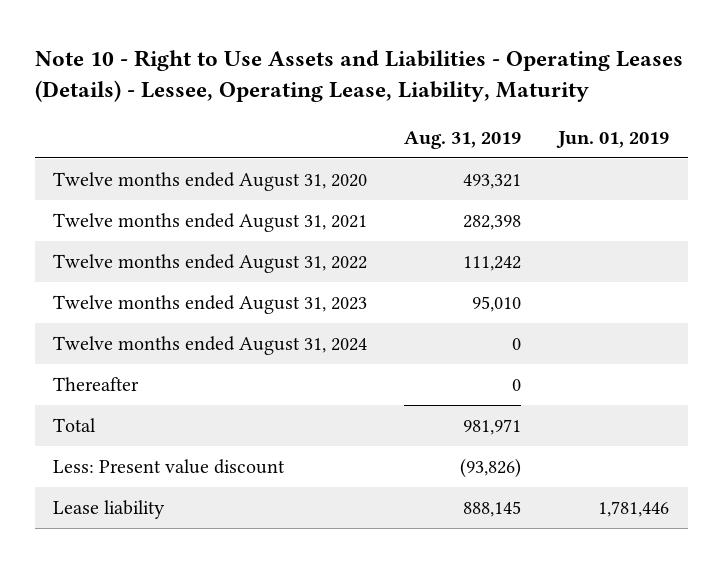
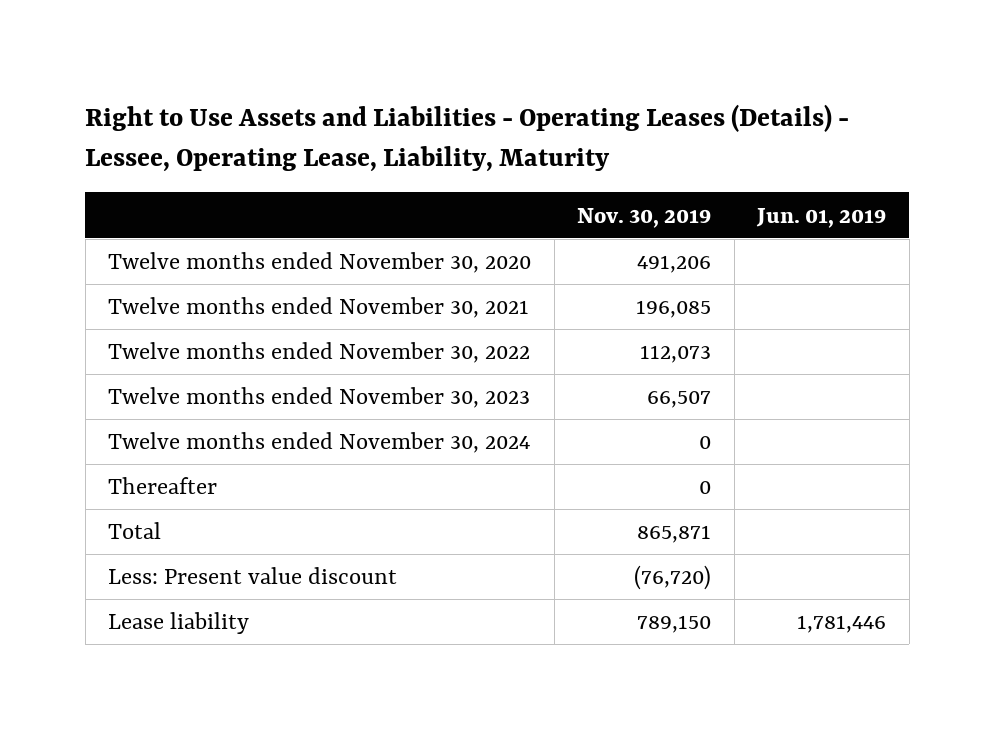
[34,49,683,103] Note 10 - Right to Use Assets and Liabilities - Operating Leases (Details) - Lessee, Operating Lease, Liability, Maturity -> [85,103,850,173] Right to Use Assets and Liabilities - Operating Leases (Details) - Lessee, Operating Lease, Liability, Maturity
[404,131,522,150] Aug. 31, 2019 -> none
none -> [577,207,712,228] Nov. 30, 2019
[53,171,368,191] Twelve months ended August 31, 2020 -> [108,252,532,274] Twelve months ended November 30, 2020
[53,212,368,232] Twelve months ended August 31, 2021 -> [108,297,530,319] Twelve months ended November 30, 2021
[53,253,368,273] Twelve months ended August 31, 2022 -> [108,342,531,364] Twelve months ended November 30, 2022
[53,294,368,314] Twelve months ended August 31, 2023 -> [108,387,531,409] Twelve months ended November 30, 2023
[53,335,368,355] Twelve months ended August 31, 2024 -> [108,432,531,454] Twelve months ended November 30, 2024

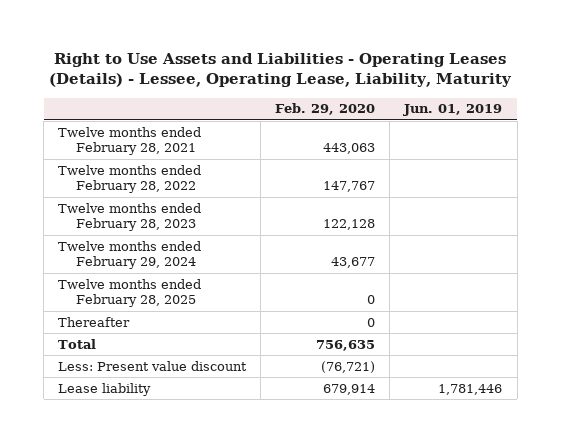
[577,207,712,228] Nov. 30, 2019 -> none
none -> [275,103,376,116] Feb. 29, 2020
[108,252,532,274] Twelve months ended November 30, 2020 -> [58,126,202,156] Twelve months ended February 28, 2021
[108,297,530,319] Twelve months ended November 30, 2021 -> [58,164,202,194] Twelve months ended February 28, 2022
[108,342,531,364] Twelve months ended November 30, 2022 -> [58,202,202,232] Twelve months ended February 28, 2023
[108,387,531,409] Twelve months ended November 30, 2023 -> [58,240,202,270] Twelve months ended February 29, 2024
[108,432,531,454] Twelve months ended November 30, 2024 -> [58,278,202,308] Twelve months ended February 28, 2025

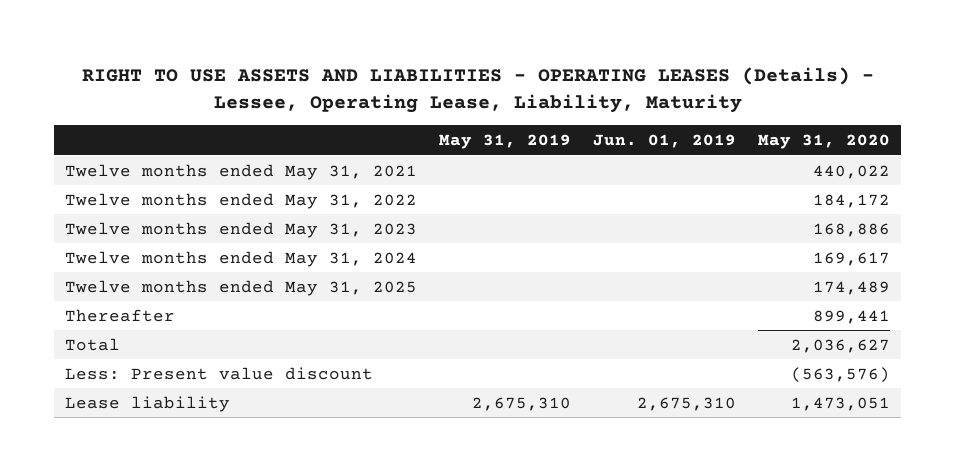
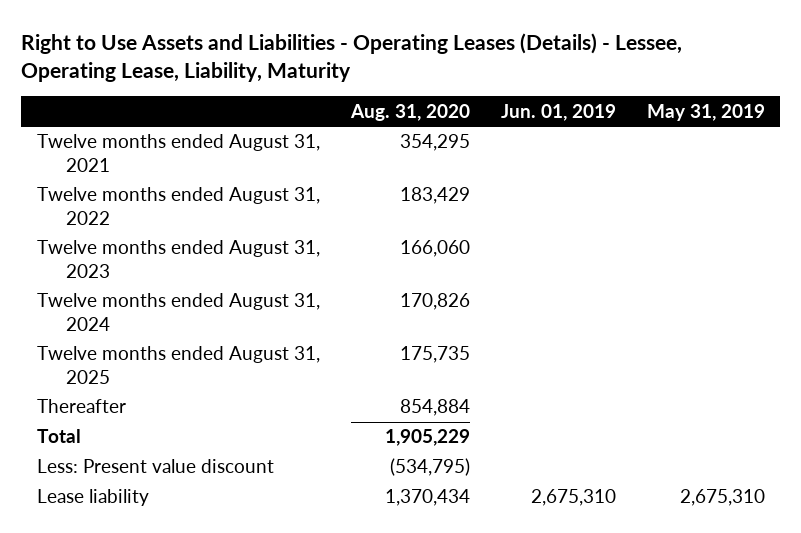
[81,67,874,114] RIGHT TO USE ASSETS AND LIABILITIES - OPERATING LEASES (Details) - Lessee, Operating Lease, Liability, Maturity -> [21,32,683,83] Right to Use Assets and Liabilities - Operating Leases (Details) - Lessee, Operating Lease, Liability, Maturity
[758,133,891,149] May 31, 2020 -> none
none -> [349,103,470,121] Aug. 31, 2020
[65,163,418,180] Twelve months ended May 31, 2021 -> [36,134,320,172] Twelve months ended August 31, 2021
[65,192,418,209] Twelve months ended May 31, 2022 -> [36,187,320,225] Twelve months ended August 31, 2022
[65,221,418,238] Twelve months ended May 31, 2023 -> [36,240,320,278] Twelve months ended August 31, 2023
[65,250,418,267] Twelve months ended May 31, 2024 -> [36,293,320,331] Twelve months ended August 31, 2024
[65,279,418,296] Twelve months ended May 31, 2025 -> [36,346,320,384] Twelve months ended August 31, 2025

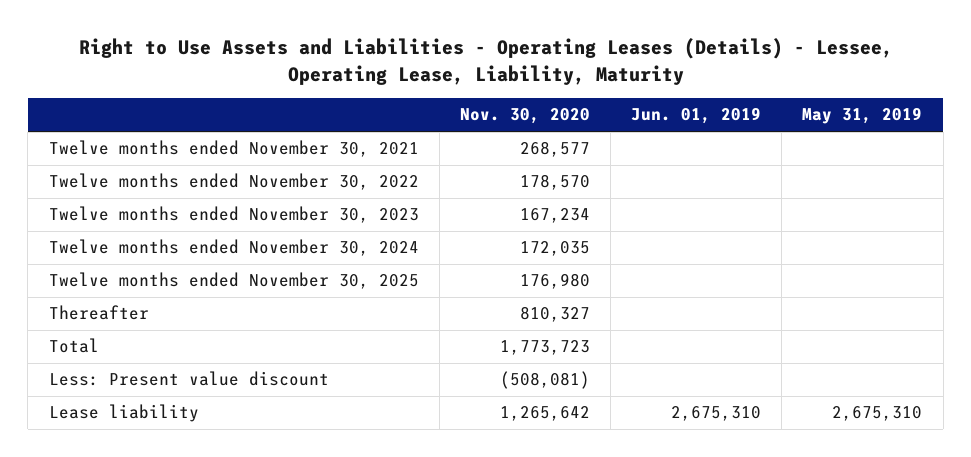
[349,103,470,121] Aug. 31, 2020 -> none
none -> [459,108,590,125] Nov. 30, 2020
[36,134,320,172] Twelve months ended August 31, 2021 -> [48,140,419,158] Twelve months ended November 30, 2021
[36,187,320,225] Twelve months ended August 31, 2022 -> [48,173,419,191] Twelve months ended November 30, 2022
[36,240,320,278] Twelve months ended August 31, 2023 -> [48,206,419,224] Twelve months ended November 30, 2023
[36,293,320,331] Twelve months ended August 31, 2024 -> [48,239,419,257] Twelve months ended November 30, 2024
[36,346,320,384] Twelve months ended August 31, 2025 -> [48,272,419,290] Twelve months ended November 30, 2025

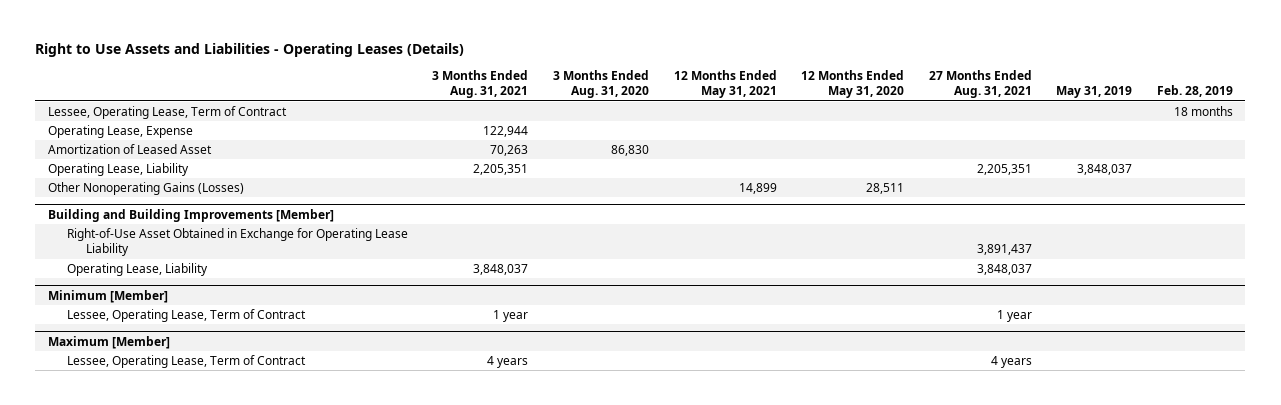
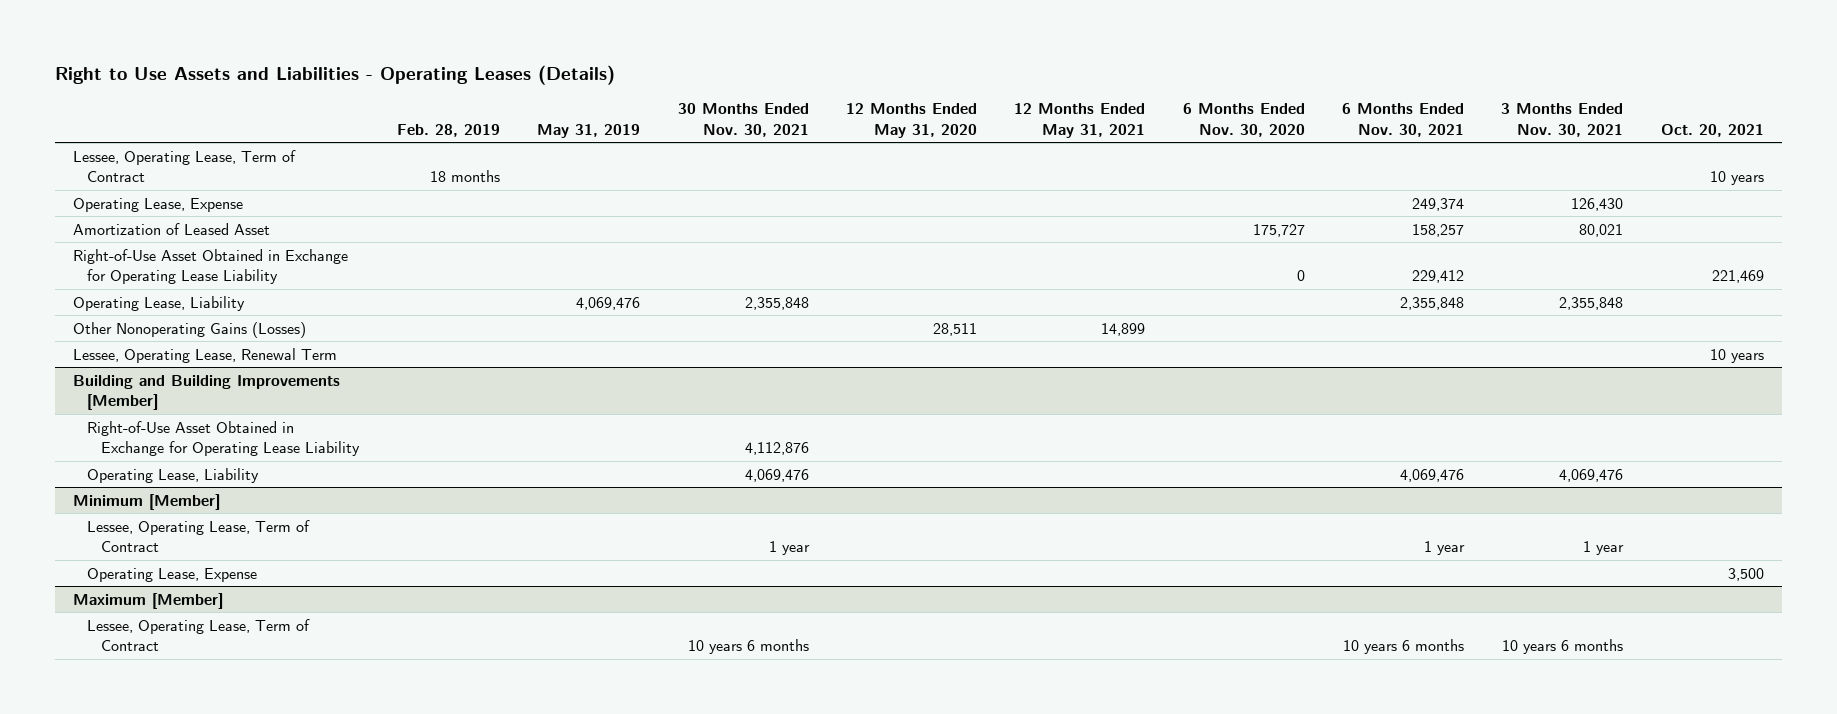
[432,70,529,99] 3 Months Ended Aug. 31, 2021 -> none
[552,70,649,99] 3 Months Ended Aug. 31, 2020 -> none
[928,70,1032,99] 27 Months Ended Aug. 31, 2021 -> none
none -> [677,103,809,137] 30 Months Ended Nov. 30, 2021
none -> [1182,103,1305,137] 6 Months Ended Nov. 30, 2020
none -> [1341,103,1464,137] 6 Months Ended Nov. 30, 2021
none -> [1501,103,1624,137] 3 Months Ended Nov. 30, 2021
none -> [1660,123,1764,137] Oct. 20, 2021
none -> [73,248,349,285] Right-of-Use Asset Obtained in Exchange for Operating Lease Liability
[1077,164,1133,176] 3,848,037 -> [576,296,641,310] 4,069,476
none -> [73,347,338,363] Lessee, Operating Lease, Renewal Term
none -> [87,567,258,582] Operating Lease, Expense

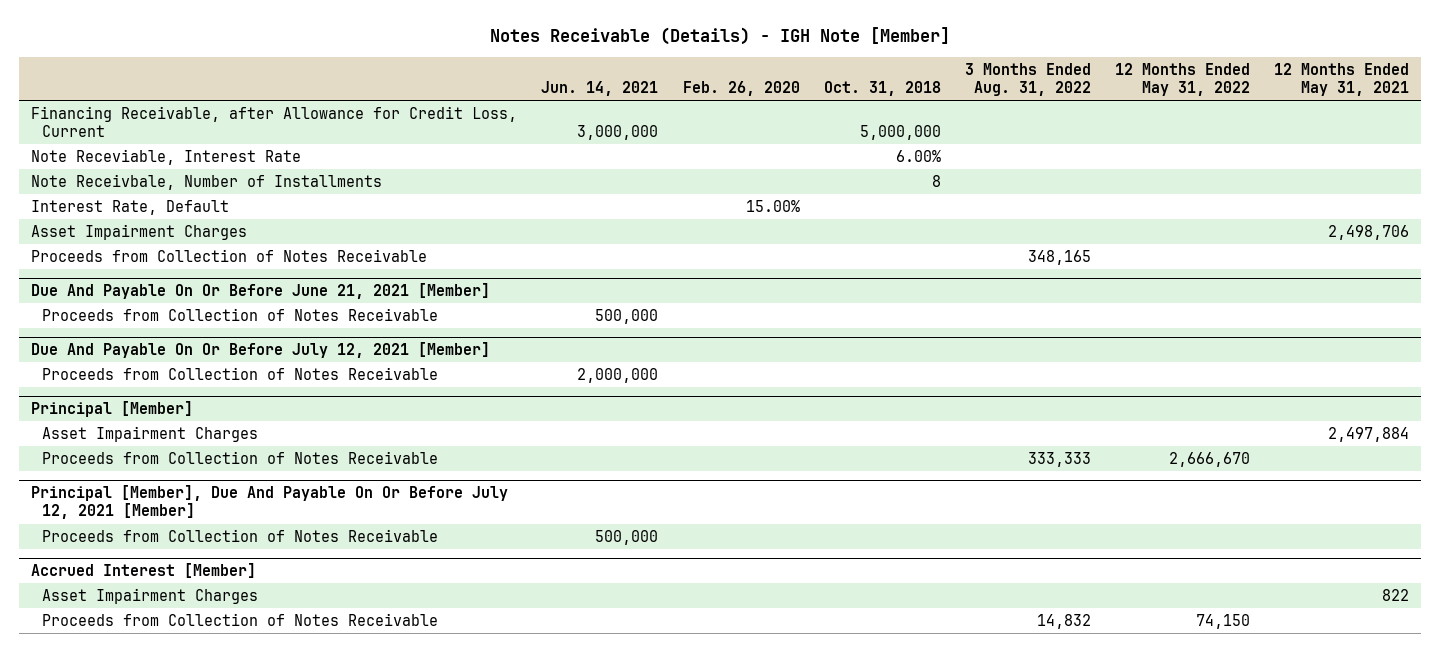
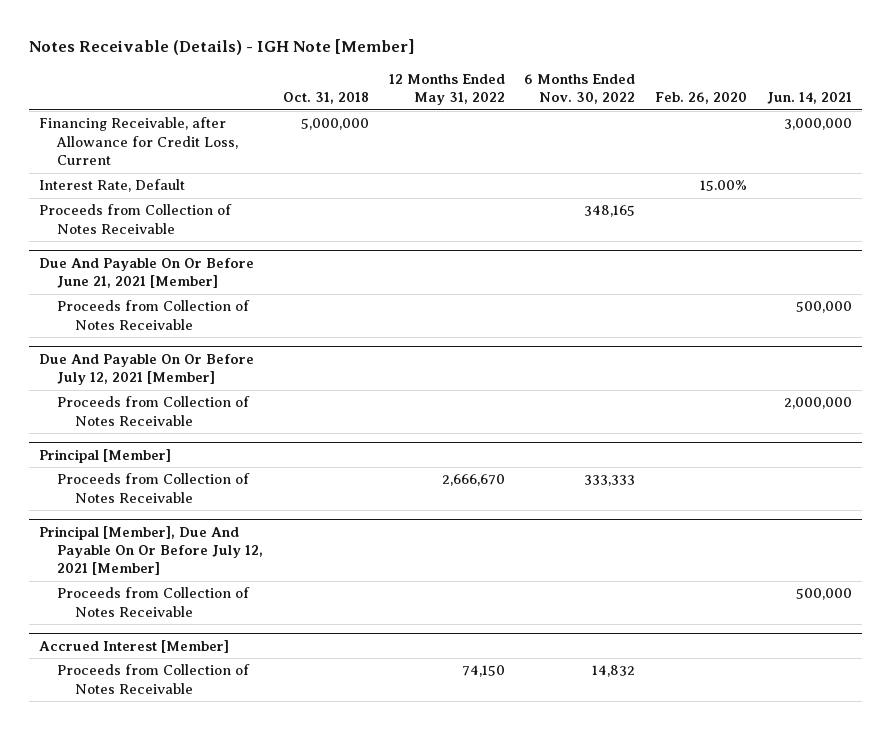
[964,62,1091,96] 3 Months Ended Aug. 31, 2022 -> none
[1274,62,1410,96] 12 Months Ended May 31, 2021 -> none
none -> [524,73,636,105] 6 Months Ended Nov. 30, 2022
[31,148,302,165] Note Receviable, Interest Rate -> none
[31,173,383,190] Note Receivbale, Number of Installments -> none
[31,223,248,240] Asset Impairment Charges -> none
[41,425,258,442] Asset Impairment Charges -> none
[41,587,258,604] Asset Impairment Charges -> none

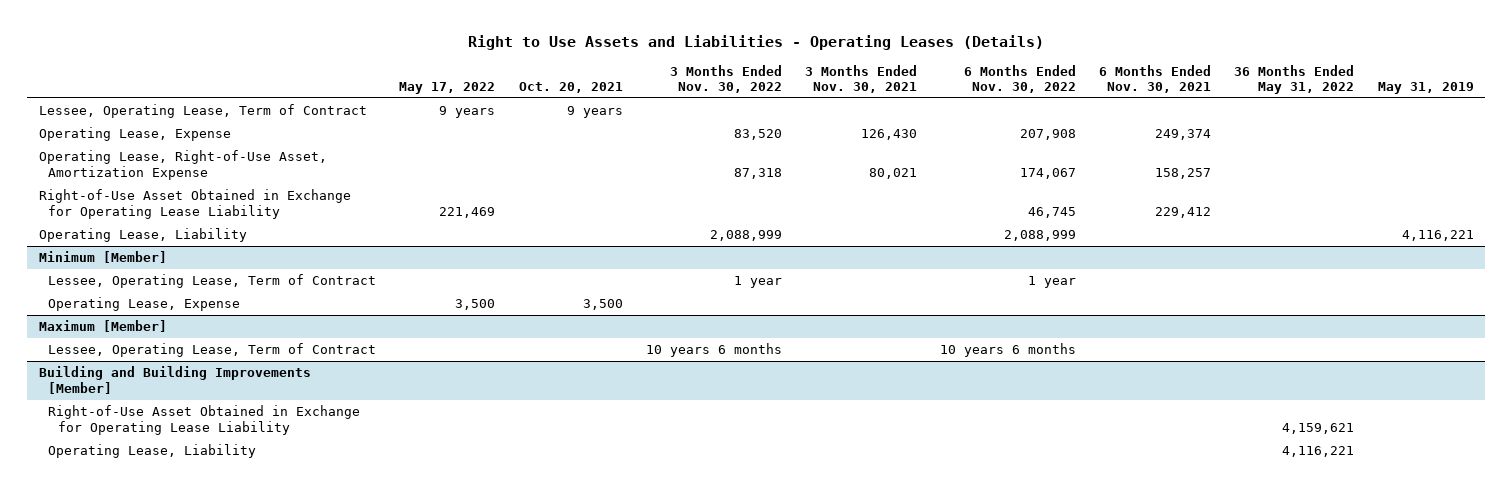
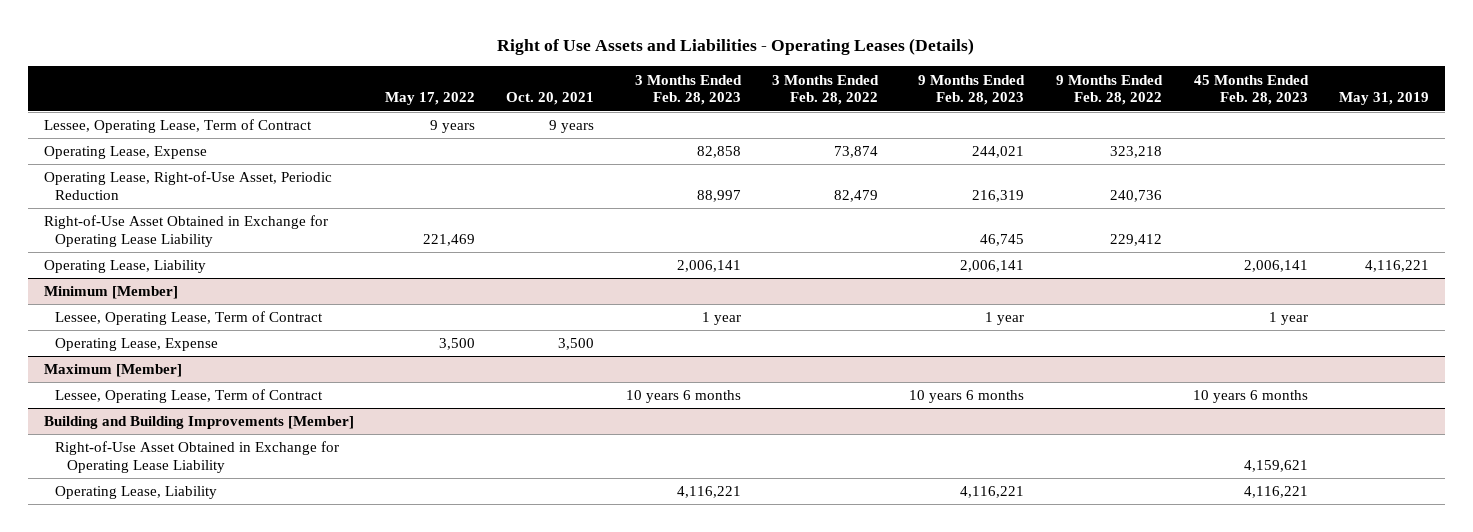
[468,34,1045,50] Right to Use Assets and Liabilities - Operating Leases (Details) -> [497,38,975,56] Right of Use Assets and Liabilities - Operating Leases (Details)
[669,64,782,93] 3 Months Ended Nov. 30, 2022 -> none
[804,64,917,93] 3 Months Ended Nov. 30, 2021 -> none
[964,64,1077,93] 6 Months Ended Nov. 30, 2022 -> none
[1099,64,1212,93] 6 Months Ended Nov. 30, 2021 -> none
[1234,64,1355,94] 36 Months Ended May 31, 2022 -> none
none -> [634,74,742,106] 3 Months Ended Feb. 28, 2023
none -> [771,74,879,106] 3 Months Ended Feb. 28, 2022
none -> [918,74,1026,106] 9 Months Ended Feb. 28, 2023
none -> [1055,74,1163,106] 9 Months Ended Feb. 28, 2022
none -> [1193,74,1309,106] 45 Months Ended Feb. 28, 2023
[38,150,327,180] Operating Lease, Right-of-Use Asset, Amortization Expense -> [43,171,332,201] Operating Lease, Right-of-Use Asset, Periodic Reduction

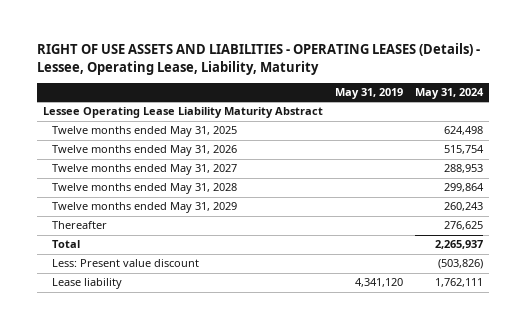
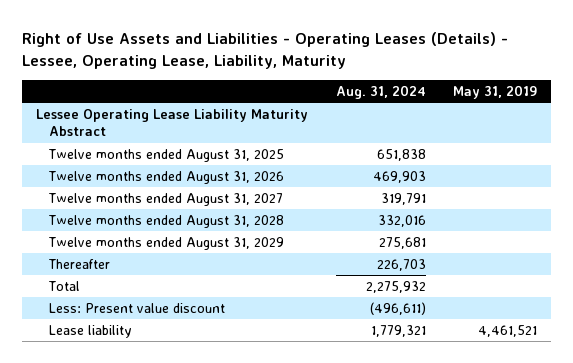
[37,43,481,75] RIGHT OF USE ASSETS AND LIABILITIES - OPERATING LEASES (Details) - Lessee, Operating Lease, Liability, Maturity -> [22,31,509,69] Right of Use Assets and Liabilities - Operating Leases (Details) - Lessee, Operating Lease, Liability, Maturity
[414,88,484,100] May 31, 2024 -> none
none -> [335,84,426,99] Aug. 31, 2024
[51,126,237,138] Twelve months ended May 31, 2025 -> [48,148,285,162] Twelve months ended August 31, 2025
[51,145,237,157] Twelve months ended May 31, 2026 -> [48,170,285,184] Twelve months ended August 31, 2026
[51,164,237,176] Twelve months ended May 31, 2027 -> [48,192,284,206] Twelve months ended August 31, 2027
[51,183,237,195] Twelve months ended May 31, 2028 -> [48,214,285,228] Twelve months ended August 31, 2028
[51,202,237,214] Twelve months ended May 31, 2029 -> [48,236,285,250] Twelve months ended August 31, 2029
[354,278,403,288] 4,341,120 -> [478,324,538,337] 4,461,521

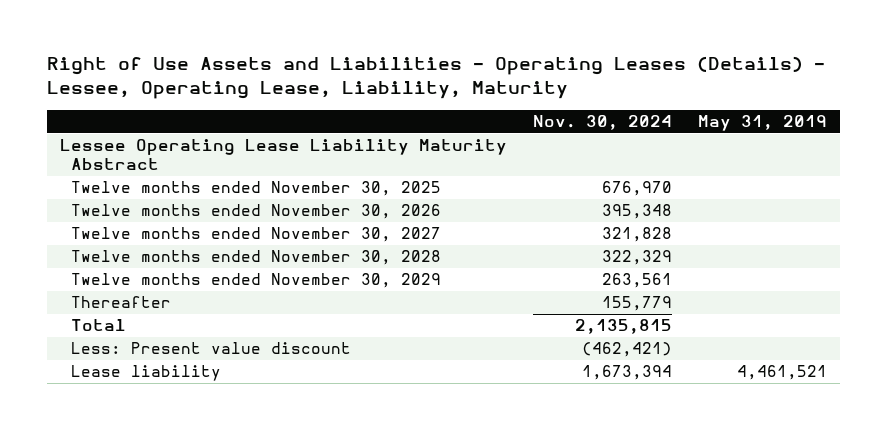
[335,84,426,99] Aug. 31, 2024 -> none
none -> [532,115,672,131] Nov. 30, 2024
[48,148,285,162] Twelve months ended August 31, 2025 -> [70,181,441,197] Twelve months ended November 30, 2025
[48,170,285,184] Twelve months ended August 31, 2026 -> [70,204,441,220] Twelve months ended November 30, 2026
[48,192,284,206] Twelve months ended August 31, 2027 -> [70,227,441,243] Twelve months ended November 30, 2027
[48,214,285,228] Twelve months ended August 31, 2028 -> [70,250,441,266] Twelve months ended November 30, 2028
[48,236,285,250] Twelve months ended August 31, 2029 -> [70,273,441,289] Twelve months ended November 30, 2029

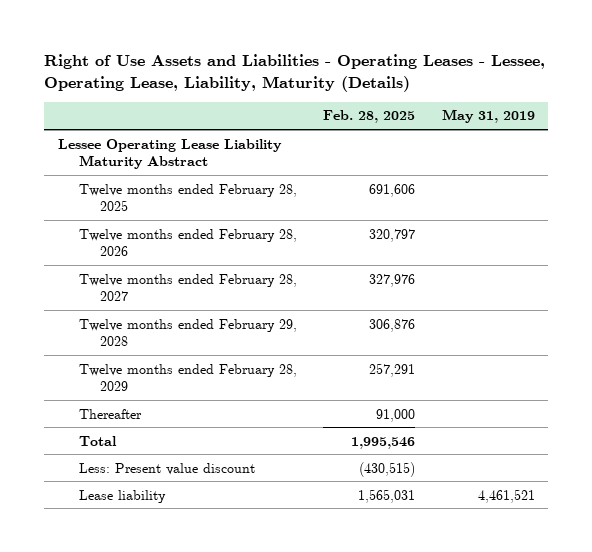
[46,56,825,100] Right of Use Assets and Liabilities - Operating Leases (Details) - Lessee, Operating Lease, Liability, Maturity -> [44,54,546,92] Right of Use Assets and Liabilities - Operating Leases - Lessee, Operating Lease, Liability, Maturity (Details)
[532,115,672,131] Nov. 30, 2024 -> none
none -> [323,110,416,124] Feb. 28, 2025
[70,181,441,197] Twelve months ended November 30, 2025 -> [78,183,297,212] Twelve months ended February 28, 2025
[70,204,441,220] Twelve months ended November 30, 2026 -> [78,228,297,257] Twelve months ended February 28, 2026
[70,227,441,243] Twelve months ended November 30, 2027 -> [78,273,297,302] Twelve months ended February 28, 2027
[70,250,441,266] Twelve months ended November 30, 2028 -> [78,318,297,347] Twelve months ended February 29, 2028
[70,273,441,289] Twelve months ended November 30, 2029 -> [78,363,297,392] Twelve months ended February 28, 2029

